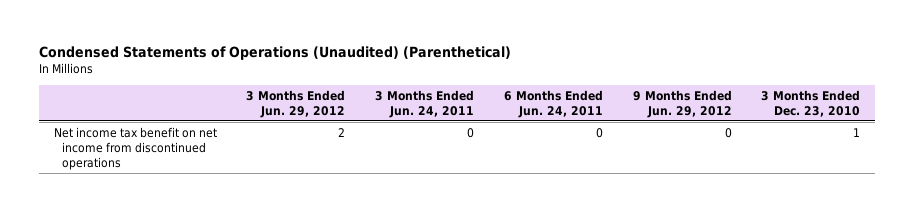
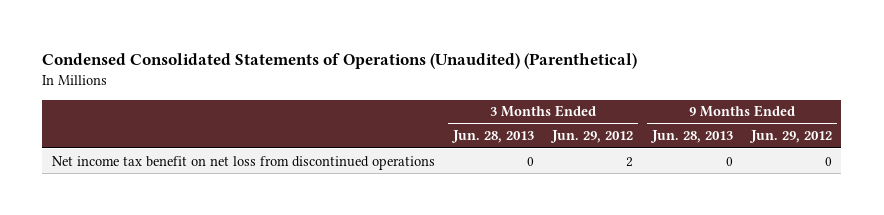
[38,46,511,61] Condensed Statements of Operations (Unaudited) (Parenthetical) -> [42,53,638,70] Condensed Consolidated Statements of Operations (Unaudited) (Parenthetical)
[375,89,475,118] 3 Months Ended Jun. 24, 2011 -> none
[503,89,603,118] 6 Months Ended Jun. 24, 2011 -> none
[761,89,861,117] 3 Months Ended Dec. 23, 2010 -> none
none -> [450,130,534,144] Jun. 28, 2013
none -> [649,130,733,144] Jun. 28, 2013
[53,126,217,170] Net income tax benefit on net income from discontinued operations -> [51,155,435,170] Net income tax benefit on net loss from discontinued operations

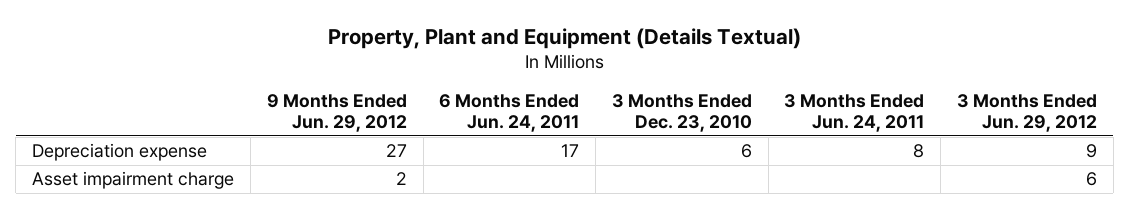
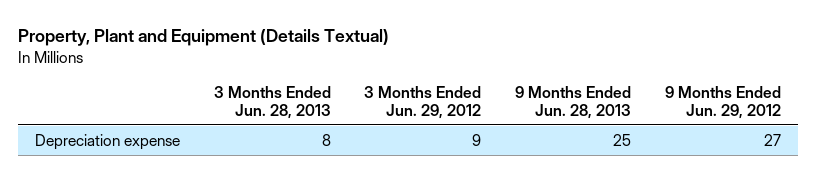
[439,93,580,133] 6 Months Ended Jun. 24, 2011 -> none
[611,93,752,133] 3 Months Ended Dec. 23, 2010 -> none
[784,93,925,133] 3 Months Ended Jun. 24, 2011 -> none
none -> [213,86,331,119] 3 Months Ended Jun. 28, 2013
none -> [515,86,632,119] 9 Months Ended Jun. 28, 2013
[32,171,235,190] Asset impairment charge -> none

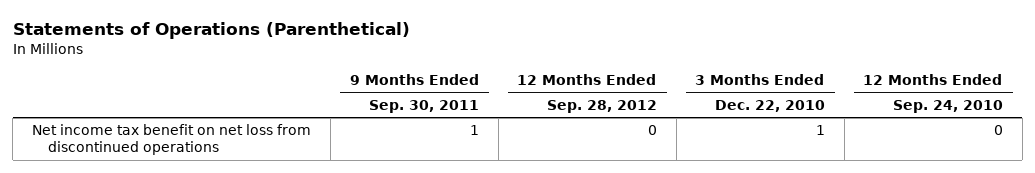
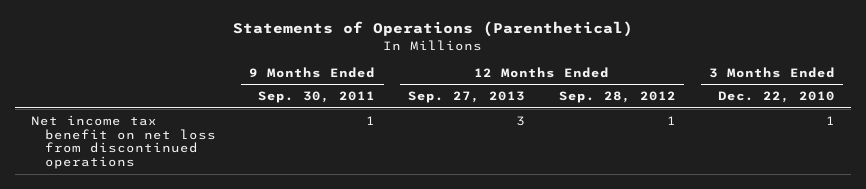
[892,99,1003,113] Sep. 24, 2010 -> none
none -> [408,91,526,104] Sep. 27, 2013
[647,125,657,136] 0 -> [666,115,676,125] 1

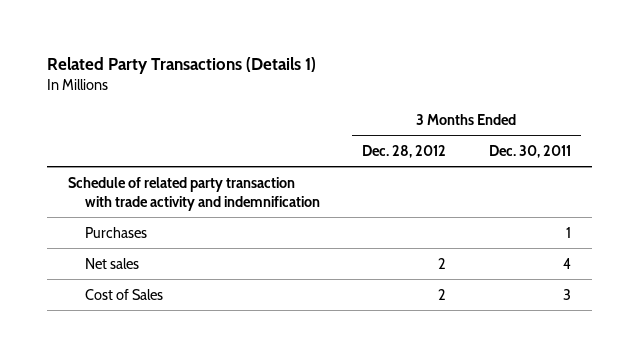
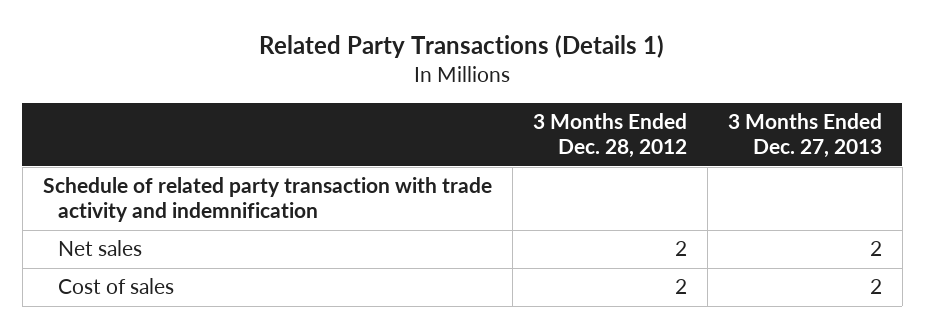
[488,144,571,158] Dec. 30, 2011 -> none
none -> [727,113,882,159] 3 Months Ended Dec. 27, 2013
[84,226,147,238] Purchases -> none
[84,288,163,300] Cost of Sales -> [58,278,175,295] Cost of sales

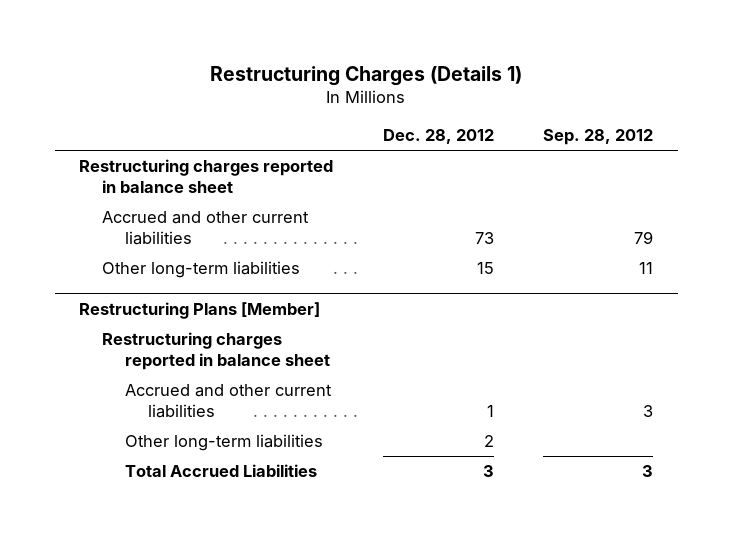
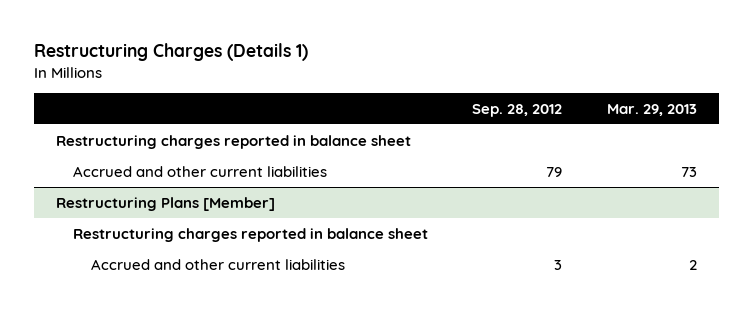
[382,129,494,145] Dec. 28, 2012 -> none
none -> [606,103,697,116] Mar. 29, 2013
[102,261,301,279] Other long-term liabilities -> none
[125,434,324,452] Other long-term liabilities -> none
[125,464,318,478] Total Accrued Liabilities -> none

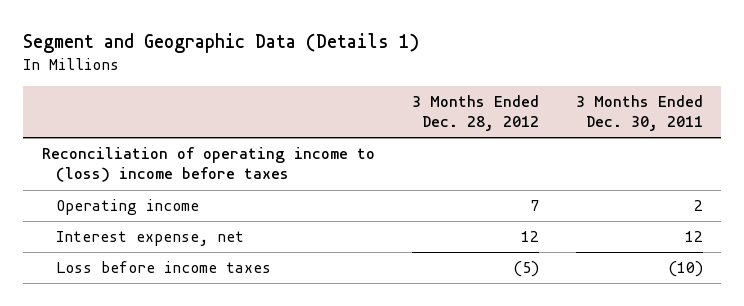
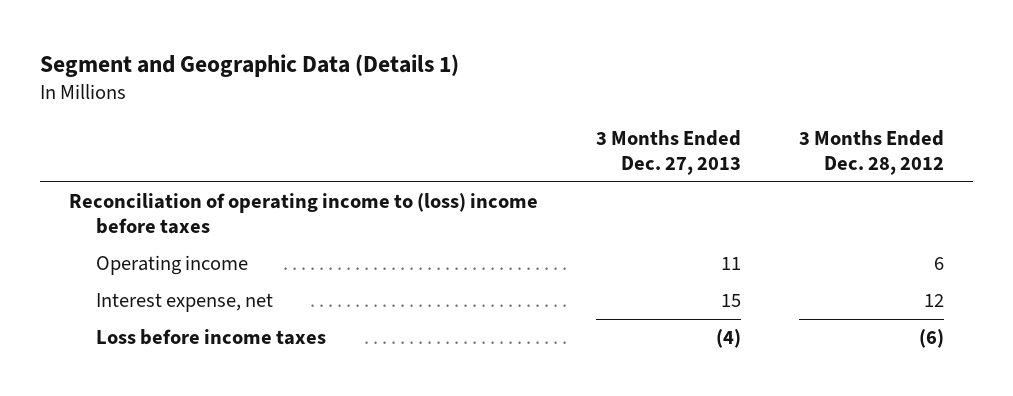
[575,94,703,131] 3 Months Ended Dec. 30, 2011 -> none
none -> [596,129,742,176] 3 Months Ended Dec. 27, 2013
[529,200,539,212] 7 -> [934,257,945,271] 6
[512,261,539,278] (5) -> [919,329,945,349] (6)

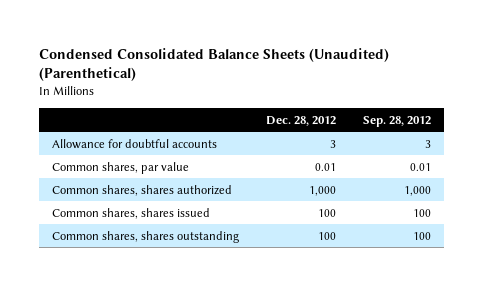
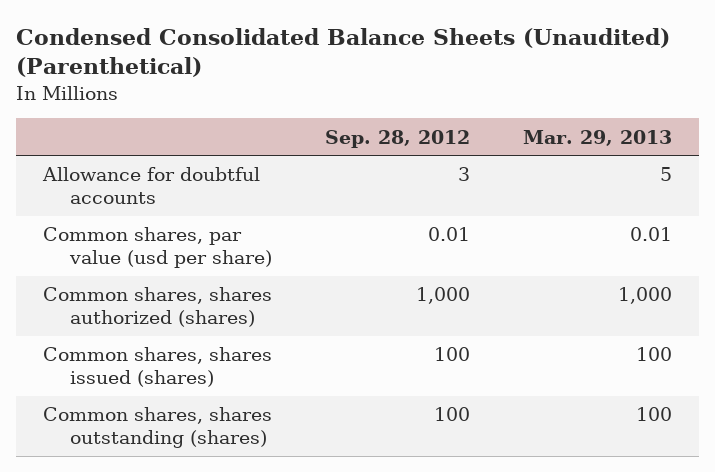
[266,115,337,126] Dec. 28, 2012 -> none
none -> [523,129,673,146] Mar. 29, 2013
[52,161,190,174] Common shares, par value -> [42,227,273,269] Common shares, par value (usd per share)
[52,184,233,196] Common shares, shares authorized -> [42,287,272,328] Common shares, shares authorized (shares)
[52,207,211,219] Common shares, shares issued -> [42,347,272,388] Common shares, shares issued (shares)
[52,230,240,243] Common shares, shares outstanding -> [42,407,272,449] Common shares, shares outstanding (shares)

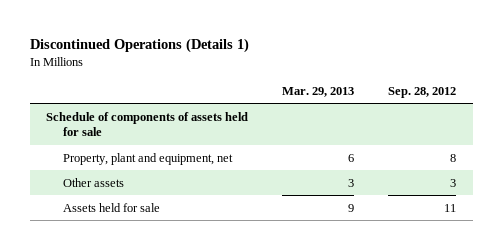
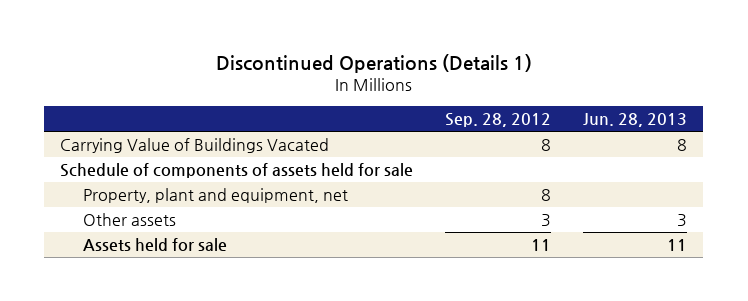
[282,86,355,97] Mar. 29, 2013 -> none
none -> [583,113,688,128] Jun. 28, 2013
none -> [60,138,330,154] Carrying Value of Buildings Vacated

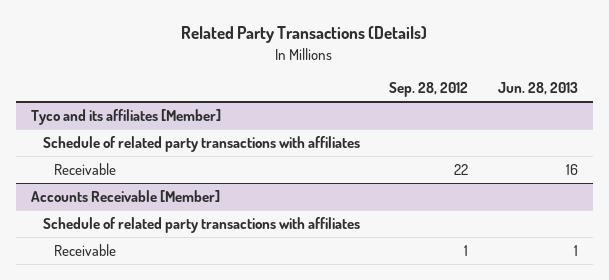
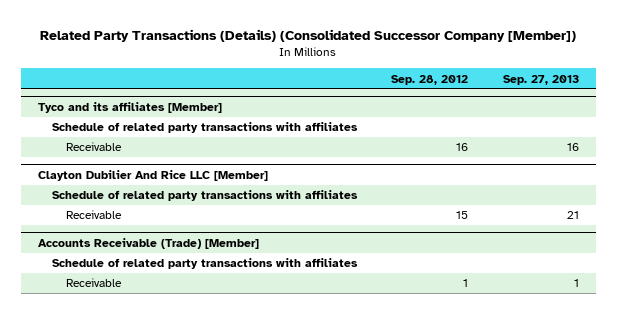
[181,26,428,44] Related Party Transactions (Details) -> [40,28,577,42] Related Party Transactions (Details) (Consolidated Successor Company [Member])
[497,82,578,96] Jun. 28, 2013 -> none
none -> [502,74,579,85] Sep. 27, 2013
[31,189,221,202] Accounts Receivable [Member] -> none
[454,163,469,175] 22 -> [456,143,469,152] 16
none -> [37,169,268,181] Clayton Dubilier And Rice LLC [Member]
none -> [65,210,122,220] Receivable
none -> [37,237,259,249] Accounts Receivable (Trade) [Member]
none -> [51,258,358,270] Schedule of related party transactions with affiliates

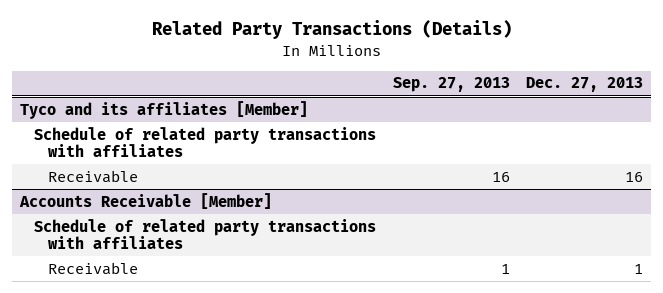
[40,28,577,42] Related Party Transactions (Details) (Consolidated Successor Company [Member]) -> [151,20,512,40] Related Party Transactions (Details)
[391,74,469,85] Sep. 28, 2012 -> none
none -> [525,77,643,93] Dec. 27, 2013
[37,169,268,181] Clayton Dubilier And Rice LLC [Member] -> none
[51,190,358,202] Schedule of related party transactions with affiliates -> none
[65,210,122,220] Receivable -> none
[37,237,259,249] Accounts Receivable (Trade) [Member] -> [19,192,273,209] Accounts Receivable [Member]

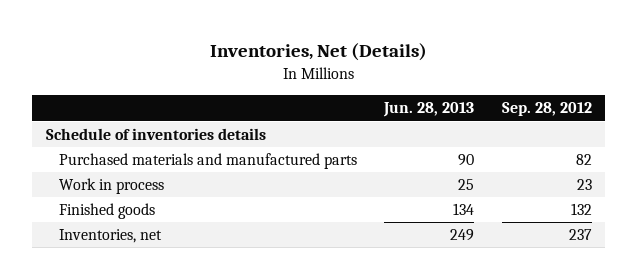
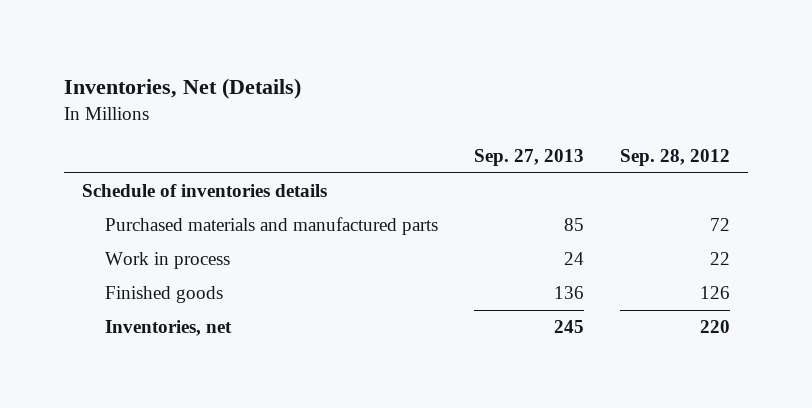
[383,102,475,118] Jun. 28, 2013 -> none
none -> [473,149,584,167] Sep. 27, 2013
[575,154,592,166] 82 -> [710,218,731,232] 72
[576,179,592,191] 23 -> [710,252,731,266] 22
[570,203,592,216] 132 -> [700,286,731,300] 126
[568,229,592,241] 237 -> [700,320,731,334] 220

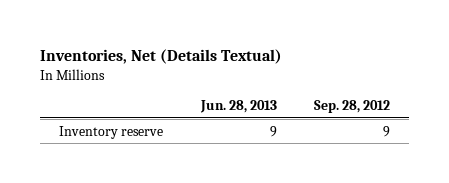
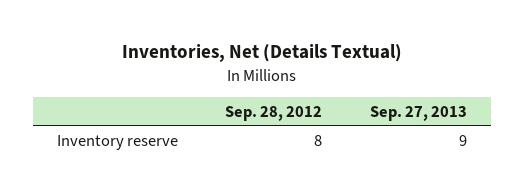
[199,100,277,114] Jun. 28, 2013 -> none
none -> [370,105,468,121] Sep. 27, 2013
[383,125,391,137] 9 -> [314,134,323,146] 8

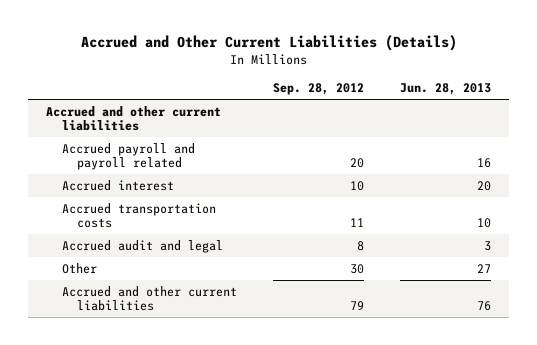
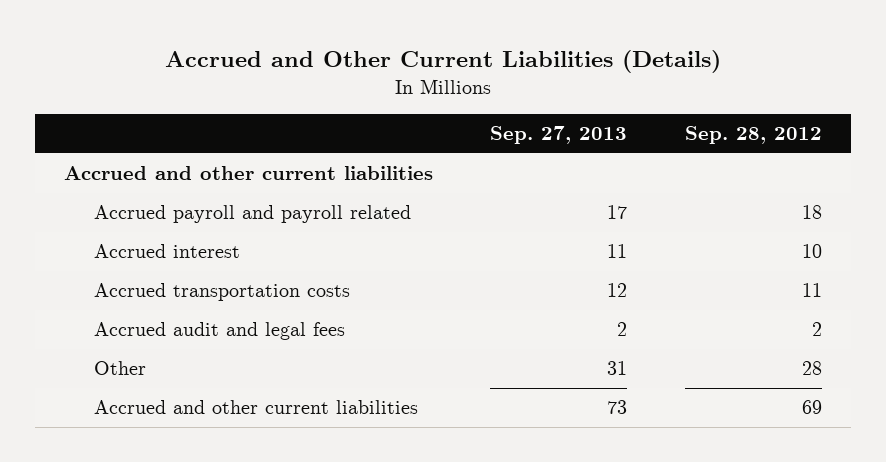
[400,83,492,96] Jun. 28, 2013 -> none
none -> [490,126,628,145] Sep. 27, 2013
[349,158,364,169] 20 -> [801,205,822,220] 18
[61,239,223,253] Accrued audit and legal -> [93,322,345,341] Accrued audit and legal fees
[356,240,364,251] 8 -> [811,322,822,337] 2
[349,263,364,274] 30 -> [801,361,822,376] 28
[349,301,364,311] 79 -> [801,400,822,415] 69

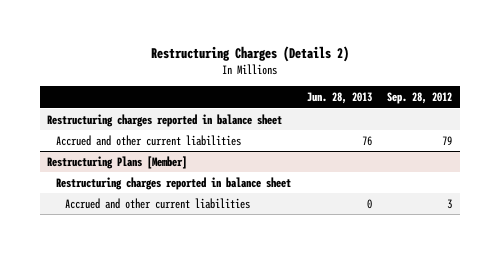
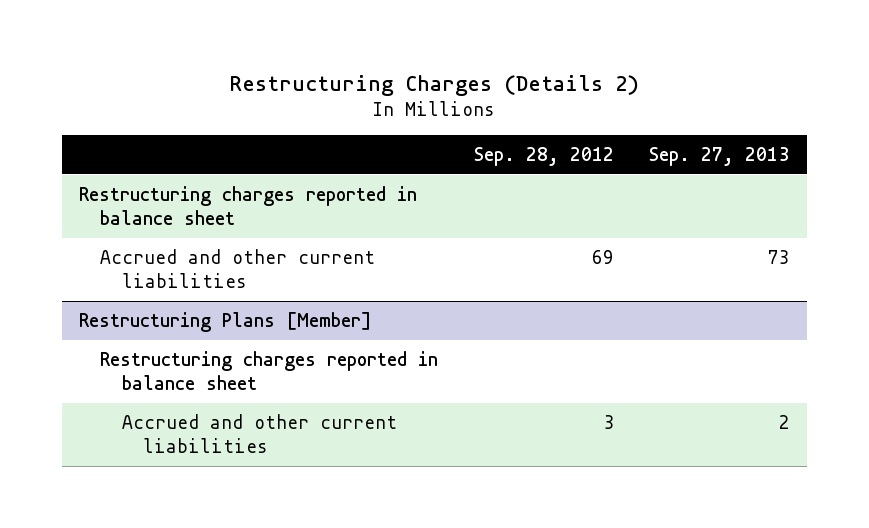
[306,92,372,105] Jun. 28, 2013 -> none
none -> [649,146,790,166] Sep. 27, 2013
[442,135,453,145] 79 -> [591,249,614,264] 69

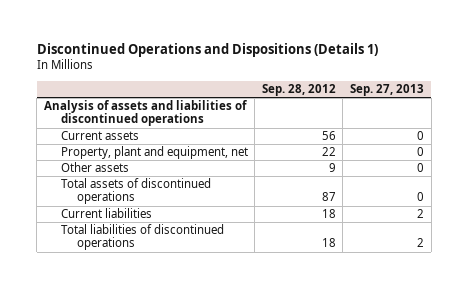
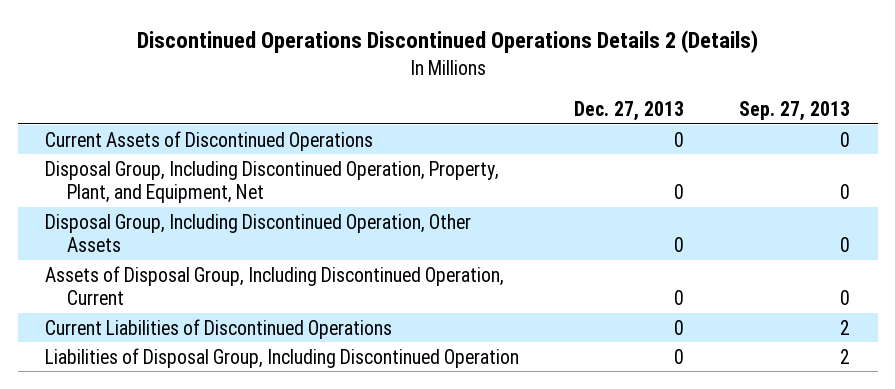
[36,43,378,58] Discontinued Operations and Dispositions (Details 1) -> [136,30,758,54] Discontinued Operations Discontinued Operations Details 2 (Details)
[261,83,336,96] Sep. 28, 2012 -> none
none -> [574,101,685,122] Dec. 27, 2013
[43,100,247,127] Analysis of assets and liabilities of discontinued operations -> none
[60,131,139,141] Current assets -> [45,130,374,151] Current Assets of Discontinued Operations
[60,146,248,160] Property, plant and equipment, net -> [45,160,500,204] Disposal Group, Including Discontinued Operation, Property, Plant, and Equipment, Net
[60,162,129,173] Other assets -> [45,213,472,253] Disposal Group, Including Discontinued Operation, Other Assets
[60,178,211,205] Total assets of discontinued operations -> [45,265,505,306] Assets of Disposal Group, Including Discontinued Operation, Current
[60,208,152,219] Current liabilities -> [45,318,393,339] Current Liabilities of Discontinued Operations
[60,224,224,251] Total liabilities of discontinued operations -> [45,347,520,368] Liabilities of Disposal Group, Including Discontinued Operation

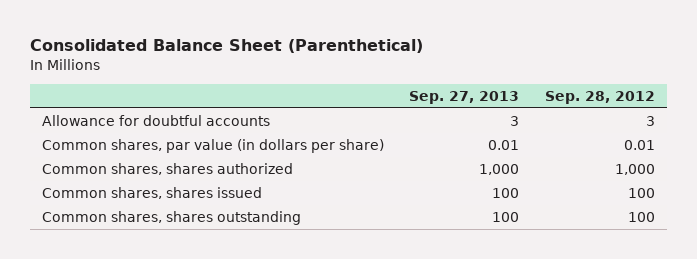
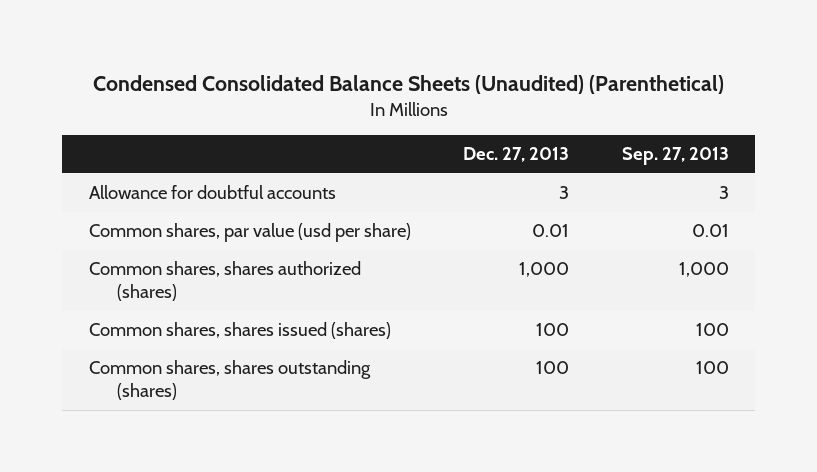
[29,39,423,54] Consolidated Balance Sheet (Parenthetical) -> [92,75,724,95] Condensed Consolidated Balance Sheets (Unaudited) (Parenthetical)
[544,90,655,104] Sep. 28, 2012 -> none
none -> [463,147,570,163] Dec. 27, 2013
[42,139,385,154] Common shares, par value (in dollars per share) -> [88,223,411,243] Common shares, par value (usd per share)
[42,163,294,176] Common shares, shares authorized -> [88,261,361,302] Common shares, shares authorized (shares)
[42,187,263,200] Common shares, shares issued -> [88,322,391,340] Common shares, shares issued (shares)
[42,211,302,226] Common shares, shares outstanding -> [88,360,371,401] Common shares, shares outstanding (shares)

